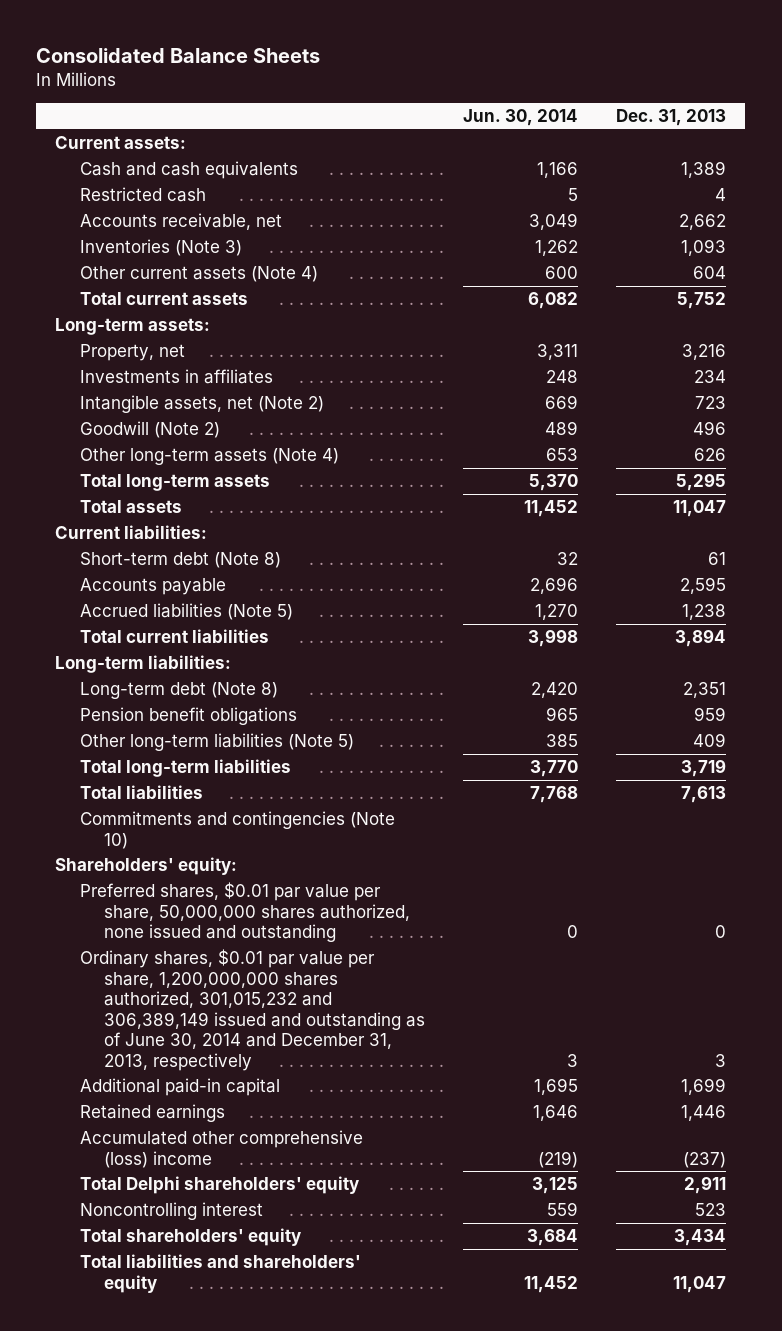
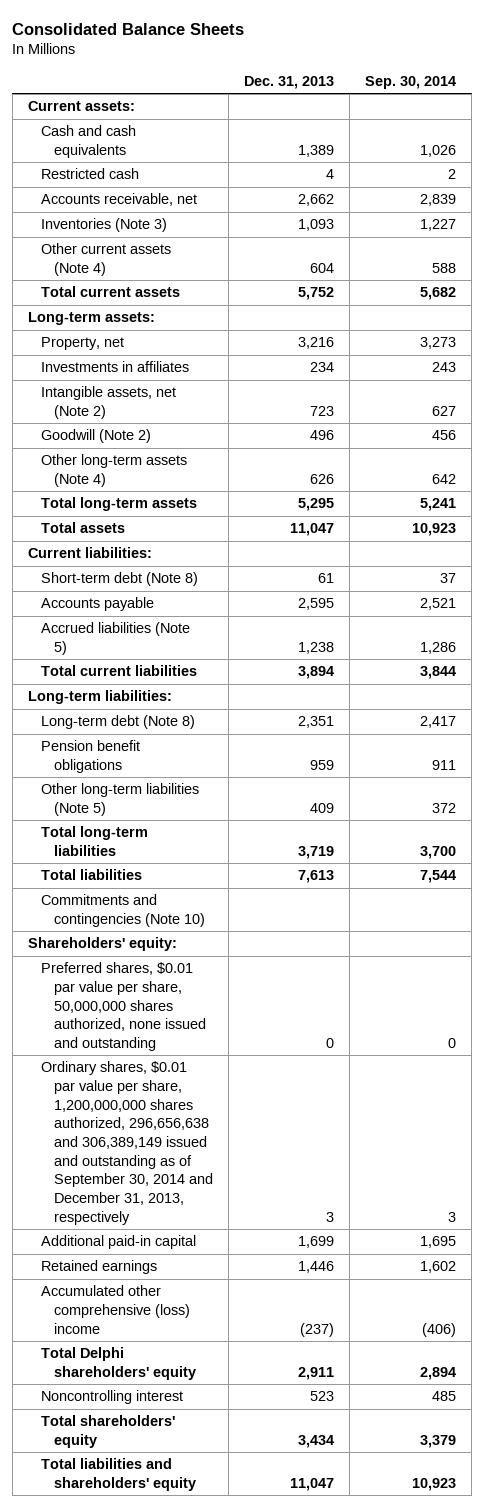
[463,109,579,127] Jun. 30, 2014 -> none
none -> [365,76,457,90] Sep. 30, 2014
[79,949,426,1071] Ordinary shares, $0.01 par value per share, 1,200,000,000 shares authorized, 301,015,232 and 306,389,149 issued and outstanding as of June 30, 2014 and December 31, 2013, respectively -> [40,1061,213,1225] Ordinary shares, $0.01 par value per share, 1,200,000,000 shares authorized, 296,656,638 and 306,389,149 issued and outstanding as of September 30, 2014 and December 31, 2013, respectively

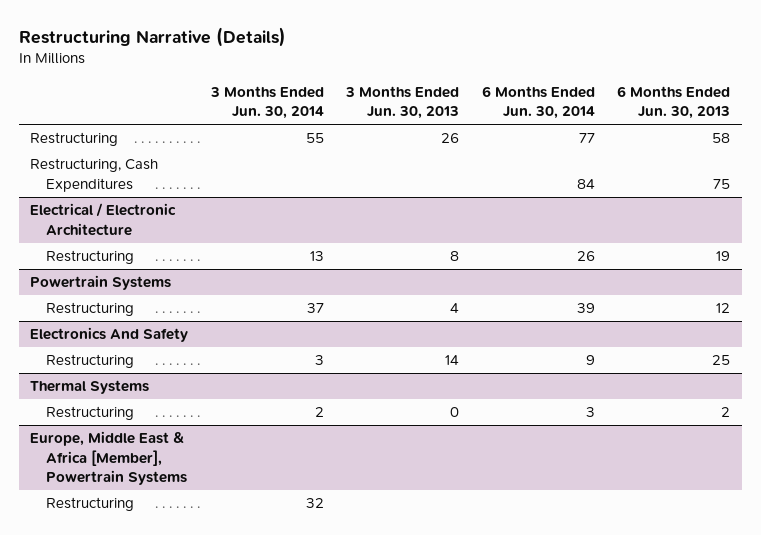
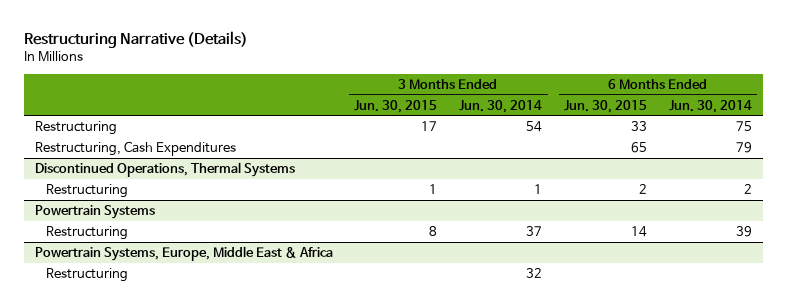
[345,85,460,120] 3 Months Ended Jun. 30, 2013 -> none
[617,85,731,120] 6 Months Ended Jun. 30, 2013 -> none
none -> [354,99,438,113] Jun. 30, 2015
none -> [564,99,648,113] Jun. 30, 2015
[30,203,177,236] Electrical / Electronic Architecture -> none
[305,133,324,144] 55 -> [526,120,543,132] 54
[578,133,595,144] 77 -> [735,120,752,131] 75
[576,178,595,189] 84 -> [735,141,752,153] 79
none -> [34,161,295,177] Discontinued Operations, Thermal Systems
[309,251,324,262] 13 -> [534,183,543,194] 1
[576,251,595,262] 26 -> [743,183,752,194] 2
[30,327,189,343] Electronics And Safety -> none
[45,354,134,369] Restructuring -> none
[30,380,150,395] Thermal Systems -> none
[45,406,134,421] Restructuring -> none
[30,431,187,486] Europe, Middle East & Africa [Member], Powertrain Systems -> [34,245,333,261] Powertrain Systems, Europe, Middle East & Africa

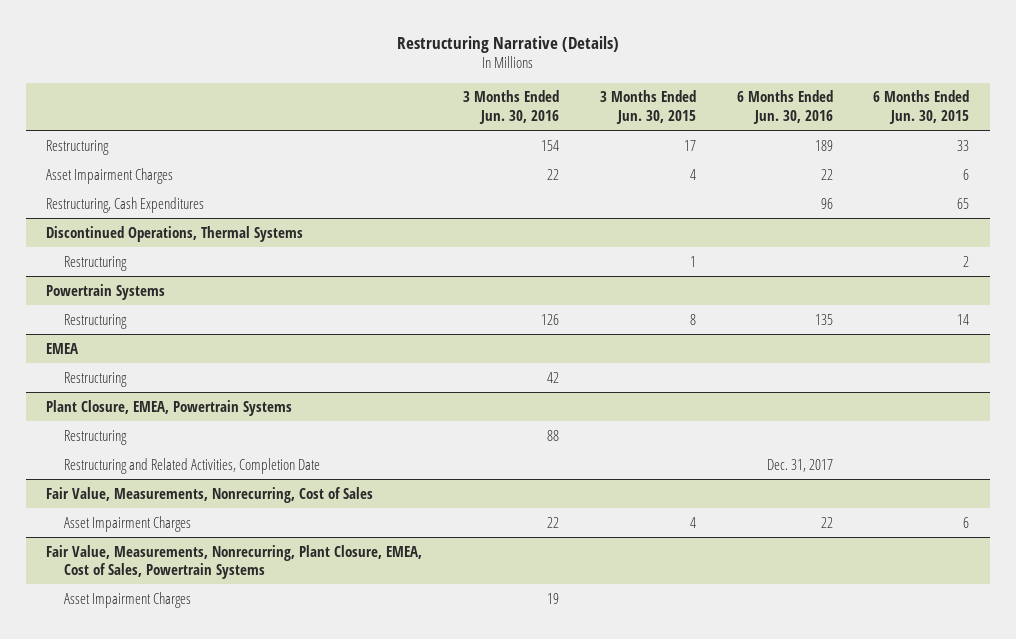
[459,99,543,113] Jun. 30, 2014 -> none
[668,99,752,113] Jun. 30, 2014 -> none
none -> [463,90,560,124] 3 Months Ended Jun. 30, 2016
none -> [736,90,833,124] 6 Months Ended Jun. 30, 2016
none -> [46,167,174,184] Asset Impairment Charges
[34,245,333,261] Powertrain Systems, Europe, Middle East & Africa -> none
none -> [46,342,80,354] EMEA
none -> [46,399,293,416] Plant Closure, EMEA, Powertrain Systems
none -> [64,429,128,445] Restructuring
none -> [64,457,321,474] Restructuring and Related Activities, Completion Date
none -> [46,486,374,503] Fair Value, Measurements, Nonrecurring, Cost of Sales
none -> [64,515,192,532] Asset Impairment Charges
none -> [46,544,423,580] Fair Value, Measurements, Nonrecurring, Plant Closure, EMEA, Cost of Sales, Powertrain Systems
none -> [64,591,192,608] Asset Impairment Charges

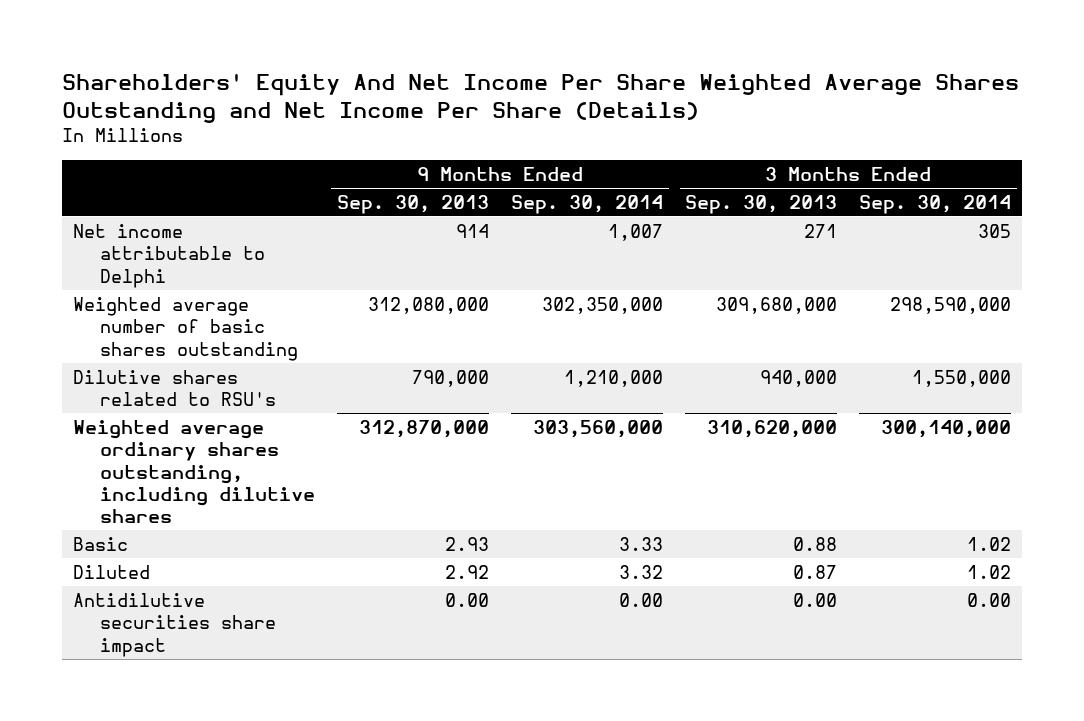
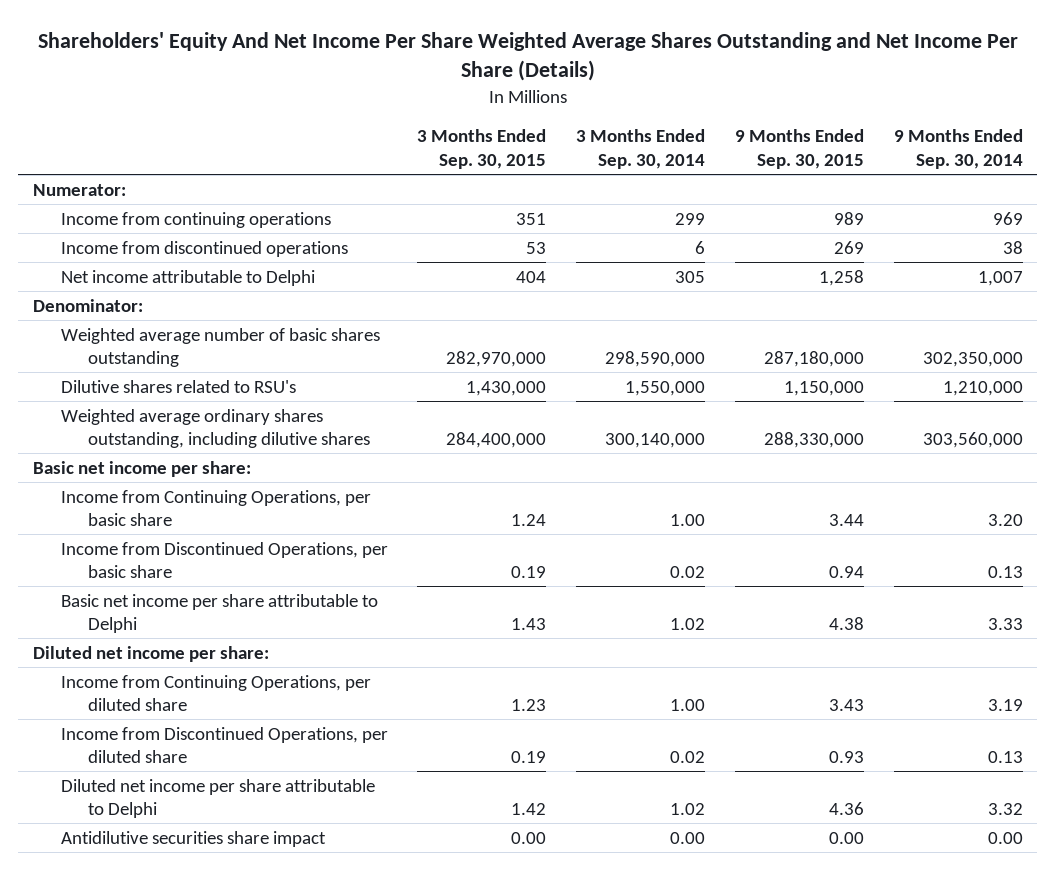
[336,194,489,214] Sep. 30, 2013 -> none
[685,194,838,214] Sep. 30, 2013 -> none
none -> [417,129,547,169] 3 Months Ended Sep. 30, 2015
none -> [734,129,864,169] 9 Months Ended Sep. 30, 2015
none -> [33,183,127,196] Numerator:
none -> [60,211,331,228] Income from continuing operations
none -> [60,240,348,257] Income from discontinued operations
none -> [33,298,144,312] Denominator:
none -> [33,460,252,477] Basic net income per share:
none -> [60,489,371,527] Income from Continuing Operations, per basic share
none -> [60,541,388,579] Income from Discontinued Operations, per basic share
[72,536,128,551] Basic -> [60,593,378,634] Basic net income per share attributable to Delphi
none -> [33,645,270,662] Diluted net income per share:
none -> [60,674,371,712] Income from Continuing Operations, per diluted share
none -> [60,726,388,764] Income from Discontinued Operations, per diluted share
[72,564,150,579] Diluted -> [60,778,375,819] Diluted net income per share attributable to Delphi

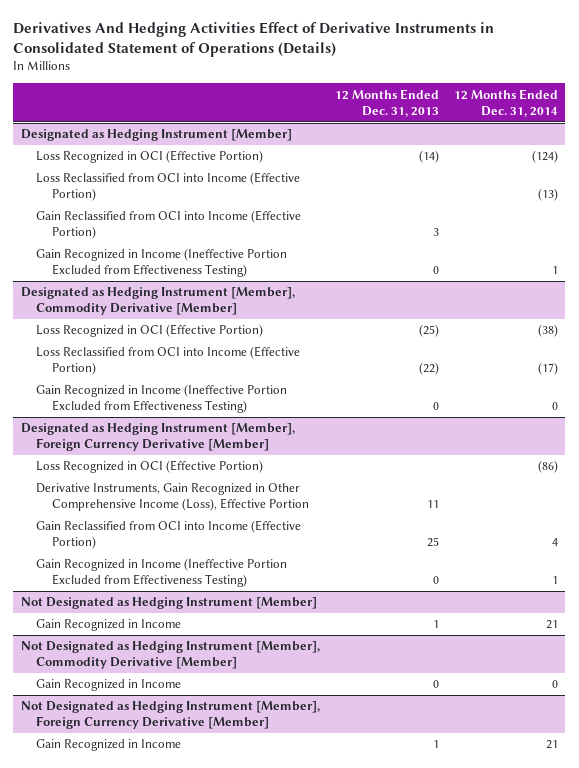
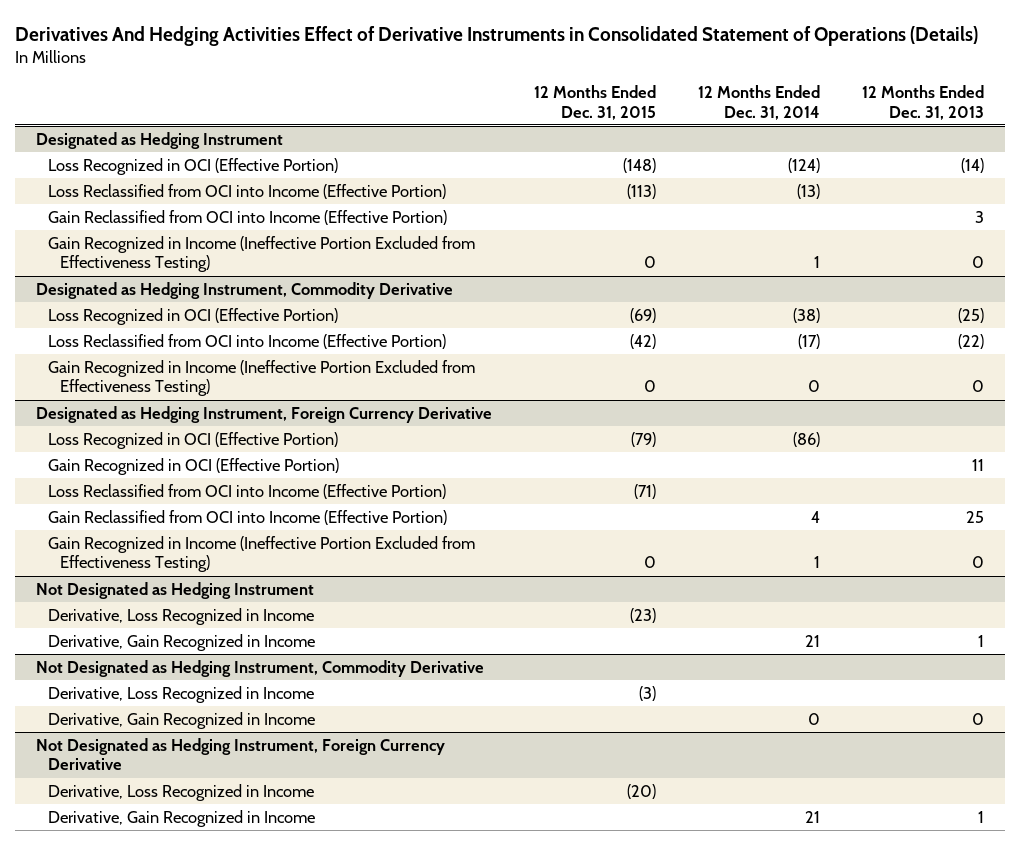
none -> [534,84,657,120] 12 Months Ended Dec. 31, 2015
[20,129,292,142] Designated as Hedging Instrument [Member] -> [36,131,284,149] Designated as Hedging Instrument
[20,287,295,316] Designated as Hedging Instrument [Member], Commodity Derivative [Member] -> [36,281,454,299] Designated as Hedging Instrument, Commodity Derivative
[20,423,295,452] Designated as Hedging Instrument [Member], Foreign Currency Derivative [Member] -> [36,405,493,423] Designated as Hedging Instrument, Foreign Currency Derivative
[36,483,309,512] Derivative Instruments, Gain Recognized in Other Comprehensive Income (Loss), Effective Portion -> [48,457,340,475] Gain Recognized in OCI (Effective Portion)
none -> [48,483,447,499] Loss Reclassified from OCI into Income (Effective Portion)
[20,597,317,610] Not Designated as Hedging Instrument [Member] -> [36,581,315,599] Not Designated as Hedging Instrument
none -> [48,607,315,625] Derivative, Loss Recognized in Income
[36,619,182,632] Gain Recognized in Income -> [48,633,316,651] Derivative, Gain Recognized in Income
[20,641,320,670] Not Designated as Hedging Instrument [Member], Commodity Derivative [Member] -> [36,659,485,677] Not Designated as Hedging Instrument, Commodity Derivative
none -> [48,685,315,703] Derivative, Loss Recognized in Income
[36,679,182,692] Gain Recognized in Income -> [48,711,316,729] Derivative, Gain Recognized in Income
[20,701,320,730] Not Designated as Hedging Instrument [Member], Foreign Currency Derivative [Member] -> [36,737,446,771] Not Designated as Hedging Instrument, Foreign Currency Derivative
none -> [48,783,315,801] Derivative, Loss Recognized in Income
[36,739,182,752] Gain Recognized in Income -> [48,809,316,827] Derivative, Gain Recognized in Income

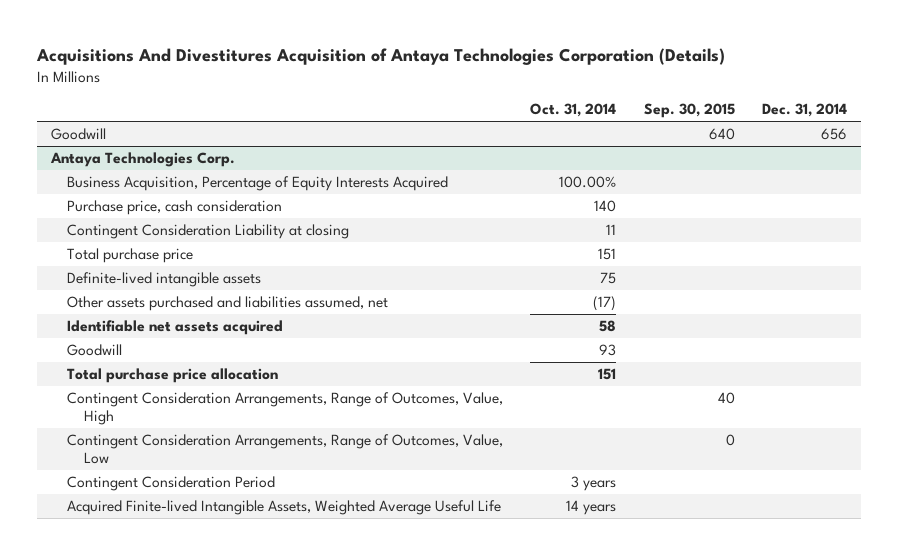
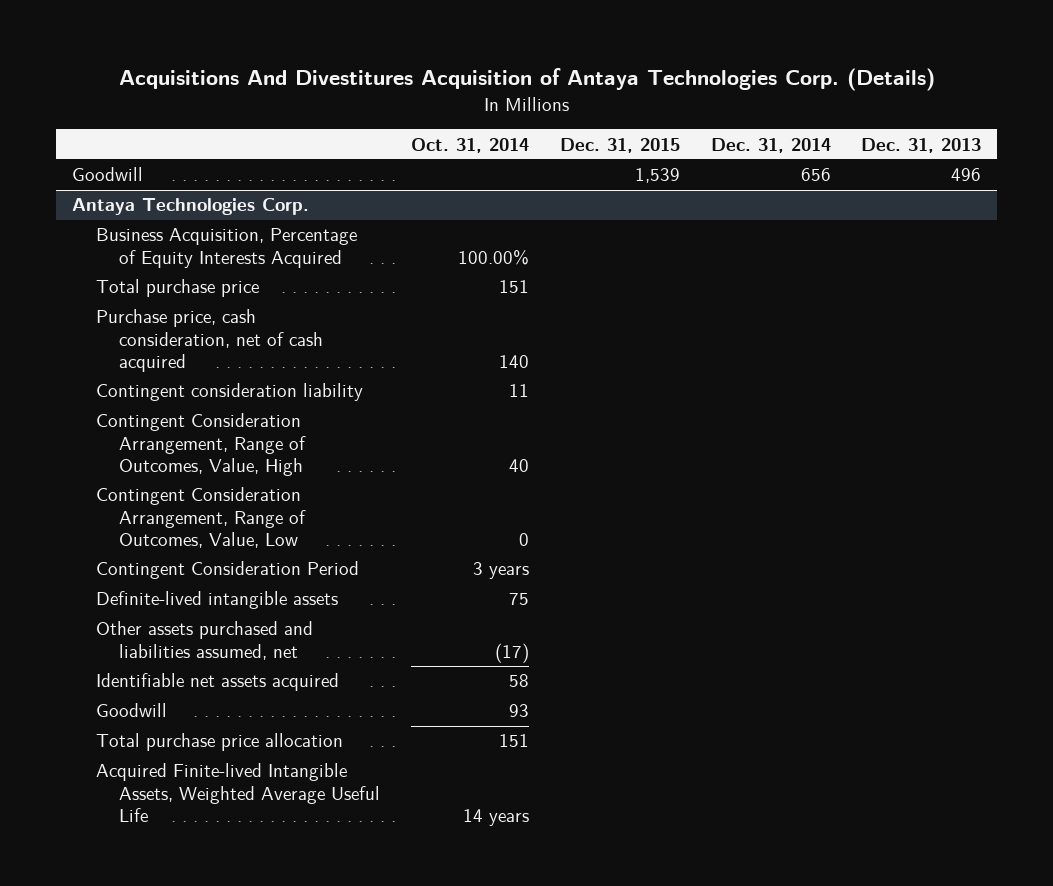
[35,47,725,65] Acquisitions And Divestitures Acquisition of Antaya Technologies Corporation (Details) -> [118,68,935,92] Acquisitions And Divestitures Acquisition of Antaya Technologies Corp. (Details)
[643,103,735,119] Sep. 30, 2015 -> none
none -> [559,137,680,153] Dec. 31, 2015
none -> [861,137,982,153] Dec. 31, 2013
[67,200,283,216] Purchase price, cash consideration -> none
[67,224,350,240] Contingent Consideration Liability at closing -> none
none -> [95,309,324,372] Purchase price, cash consideration, net of cash acquired
none -> [95,383,363,402] Contingent consideration liability
none -> [95,413,307,476] Contingent Consideration Arrangement, Range of Outcomes, Value, High
none -> [95,487,307,548] Contingent Consideration Arrangement, Range of Outcomes, Value, Low
[67,476,276,492] Contingent Consideration Period -> [95,561,359,580] Contingent Consideration Period
[67,392,504,426] Contingent Consideration Arrangements, Range of Outcomes, Value, High -> none
[67,434,504,465] Contingent Consideration Arrangements, Range of Outcomes, Value, Low -> none

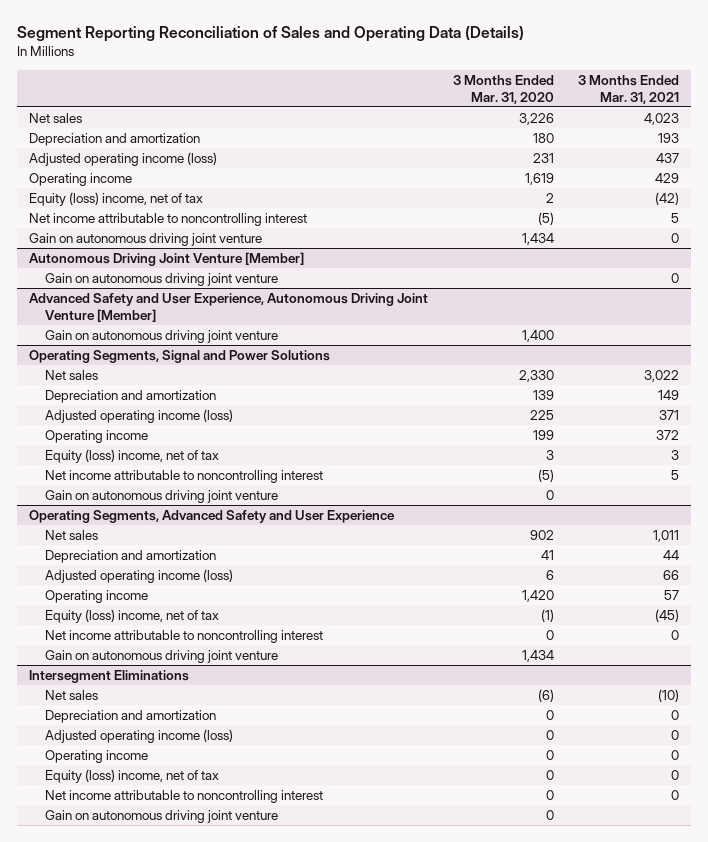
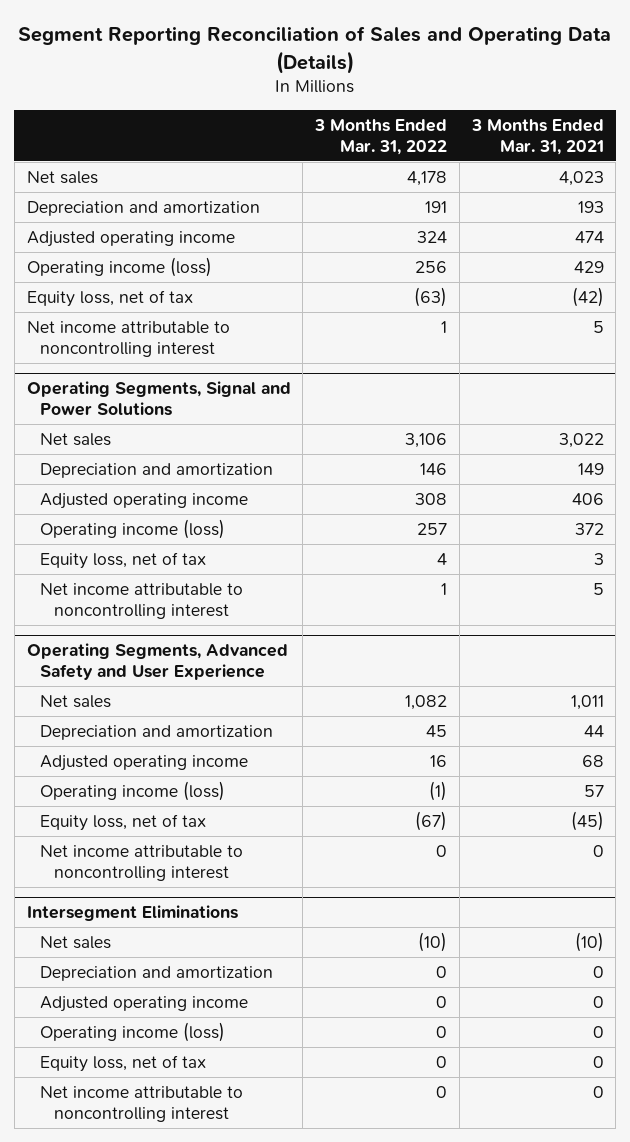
[452,74,554,104] 3 Months Ended Mar. 31, 2020 -> none
none -> [314,118,448,155] 3 Months Ended Mar. 31, 2022
[29,151,218,166] Adjusted operating income (loss) -> [26,230,235,247] Adjusted operating income
[655,152,679,163] 437 -> [574,230,604,243] 474
[29,172,133,186] Operating income -> [26,256,212,277] Operating income (loss)
[29,191,204,206] Equity (loss) income, net of tax -> [26,289,193,307] Equity loss, net of tax
[29,232,263,246] Gain on autonomous driving joint venture -> none
[29,251,305,266] Autonomous Driving Joint Venture [Member] -> none
[45,272,279,286] Gain on autonomous driving joint venture -> none
[29,292,429,322] Advanced Safety and User Experience, Autonomous Driving Joint Venture [Member] -> none
[45,329,279,343] Gain on autonomous driving joint venture -> none
[45,408,234,423] Adjusted operating income (loss) -> [40,492,249,509] Adjusted operating income
[658,409,679,420] 371 -> [571,492,604,505] 406
[45,429,149,443] Operating income -> [40,518,226,539] Operating income (loss)
[45,448,220,463] Equity (loss) income, net of tax -> [40,551,207,569] Equity loss, net of tax
[45,489,279,503] Gain on autonomous driving joint venture -> none
[45,568,234,583] Adjusted operating income (loss) -> [40,754,249,771] Adjusted operating income
[662,569,679,580] 66 -> [581,754,604,767] 68
[45,589,149,603] Operating income -> [40,780,226,801] Operating income (loss)
[45,608,220,623] Equity (loss) income, net of tax -> [40,813,207,831] Equity loss, net of tax
[45,649,279,663] Gain on autonomous driving joint venture -> none
[45,728,234,743] Adjusted operating income (loss) -> [40,995,249,1012] Adjusted operating income
[45,749,149,763] Operating income -> [40,1021,226,1042] Operating income (loss)
[45,768,220,783] Equity (loss) income, net of tax -> [40,1054,207,1072] Equity loss, net of tax
[45,809,279,823] Gain on autonomous driving joint venture -> none

